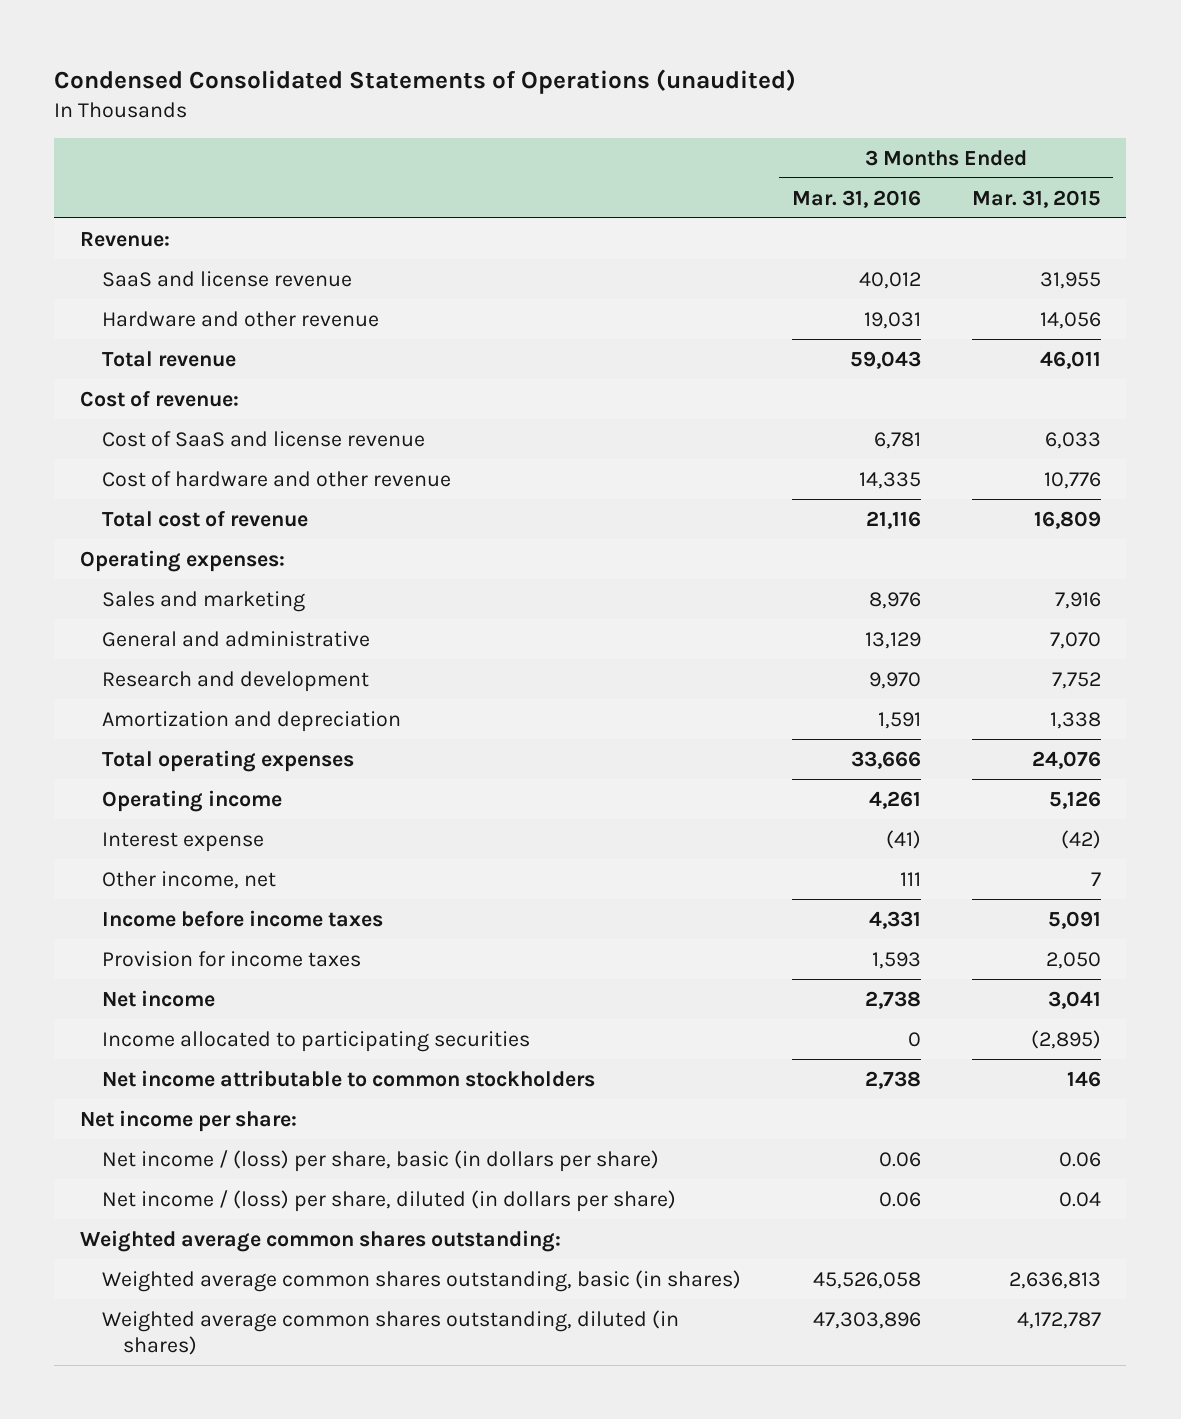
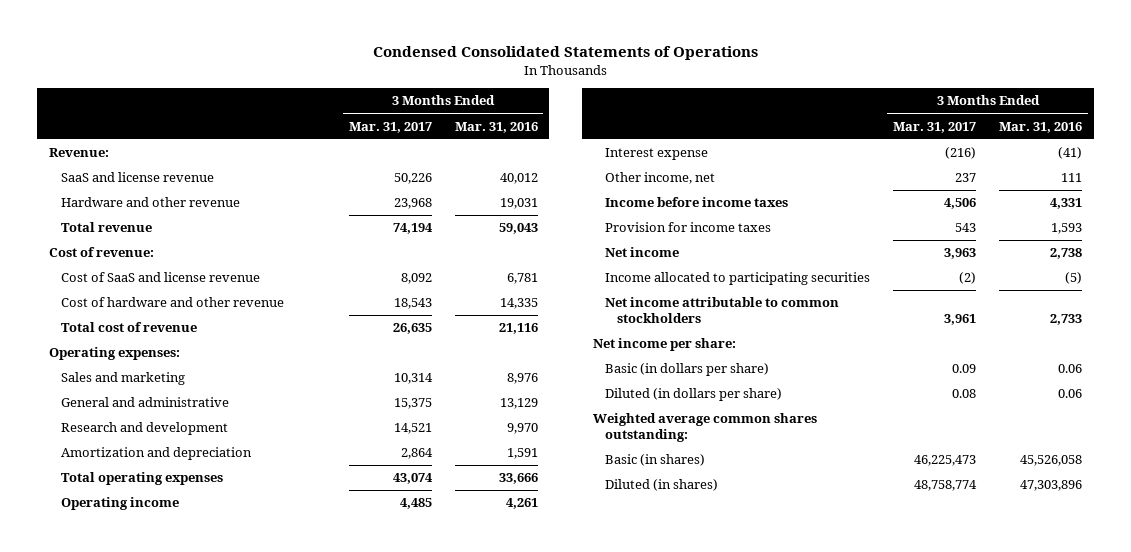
[54,68,797,94] Condensed Consolidated Statements of Operations (unaudited) -> [372,46,758,61] Condensed Consolidated Statements of Operations
[971,189,1101,208] Mar. 31, 2015 -> none
none -> [348,121,432,133] Mar. 31, 2017
[907,1031,921,1047] 0 -> [1065,272,1083,285] (5)
[864,1070,921,1089] 2,738 -> [1050,314,1083,326] 2,733
[101,1149,659,1172] Net income / (loss) per share, basic (in dollars per share) -> [605,363,770,377] Basic (in dollars per share)
[101,1189,676,1212] Net income / (loss) per share, diluted (in dollars per share) -> [605,388,783,402] Diluted (in dollars per share)
[101,1269,741,1292] Weighted average common shares outstanding, basic (in shares) -> [605,454,706,467] Basic (in shares)
[101,1309,679,1355] Weighted average common shares outstanding, diluted (in shares) -> [605,479,719,492] Diluted (in shares)

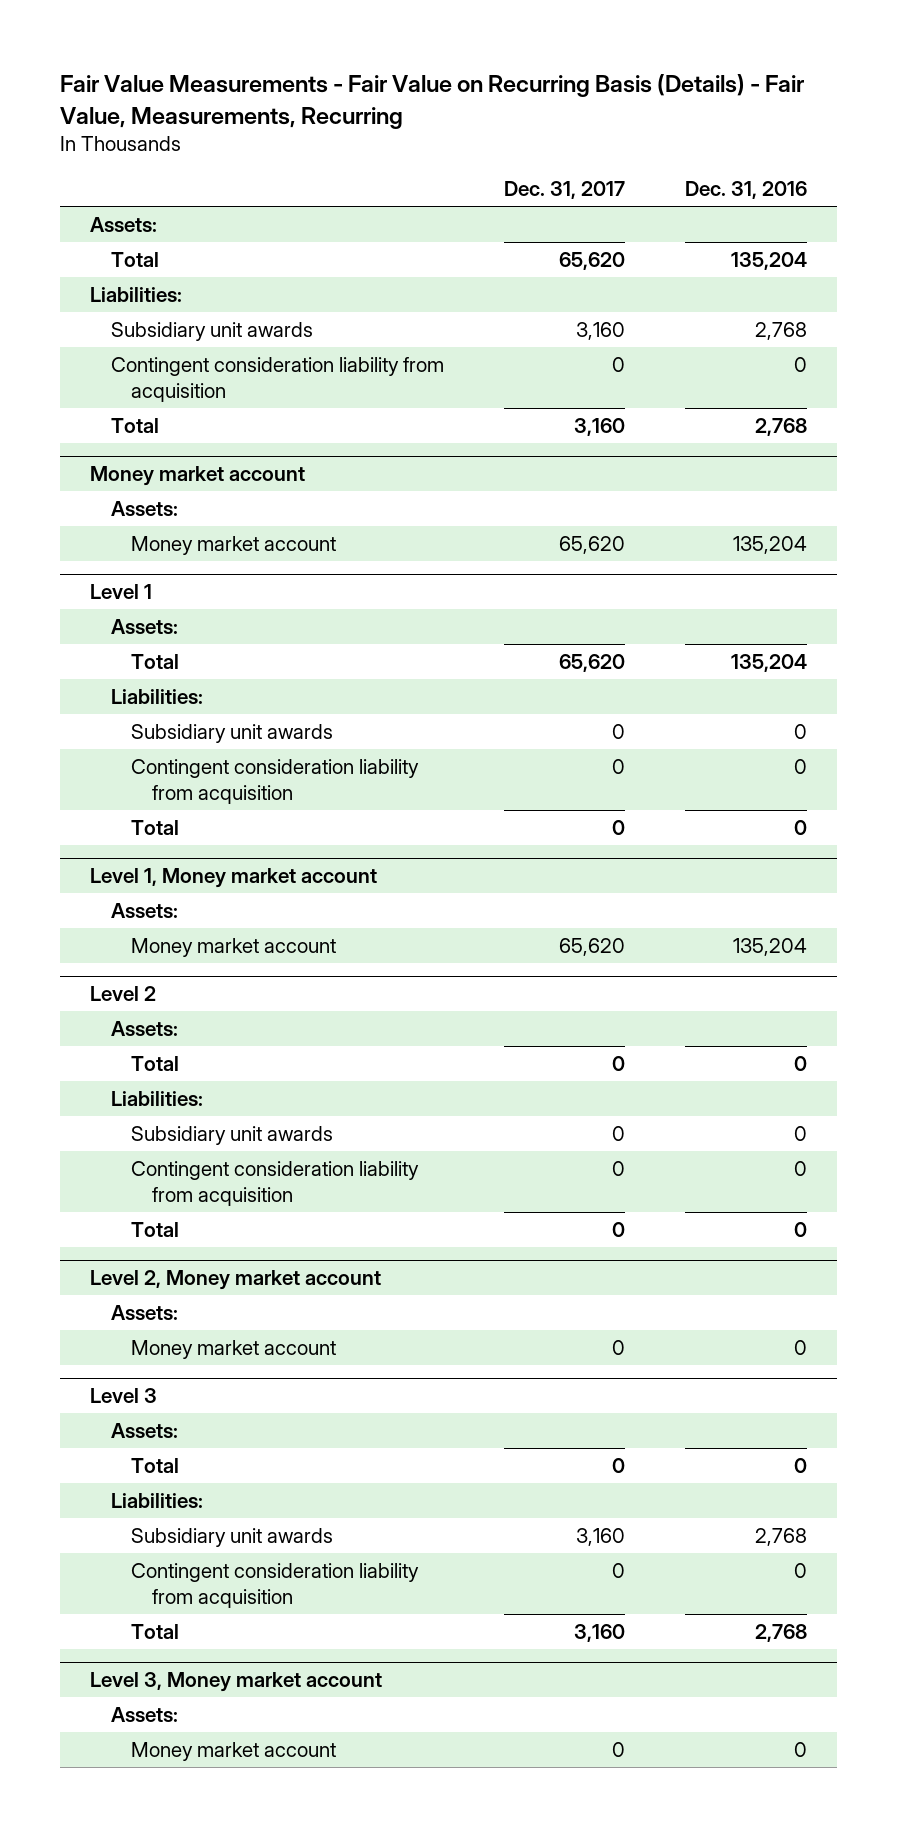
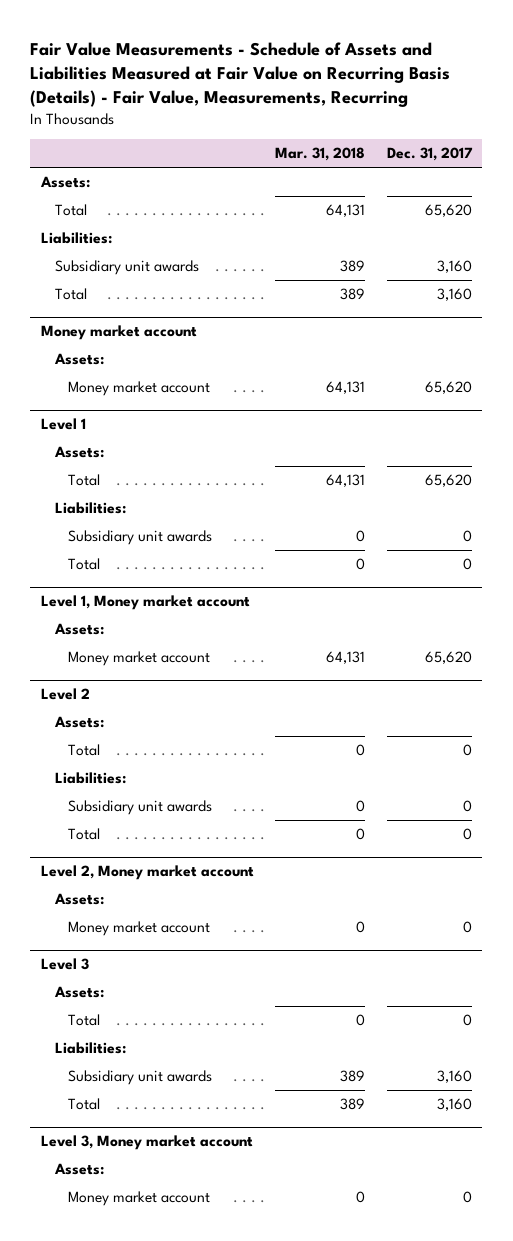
[60,74,805,129] Fair Value Measurements - Fair Value on Recurring Basis (Details) - Fair Value, Measurements, Recurring -> [30,41,451,107] Fair Value Measurements - Schedule of Assets and Liabilities Measured at Fair Value on Recurring Basis (Details) - Fair Value, Measurements, Recurring
[684,181,807,200] Dec. 31, 2016 -> none
none -> [275,147,366,162] Mar. 31, 2018
[110,356,444,403] Contingent consideration liability from acquisition -> none
[131,758,420,805] Contingent consideration liability from acquisition -> none
[131,1160,420,1207] Contingent consideration liability from acquisition -> none
[131,1562,420,1609] Contingent consideration liability from acquisition -> none

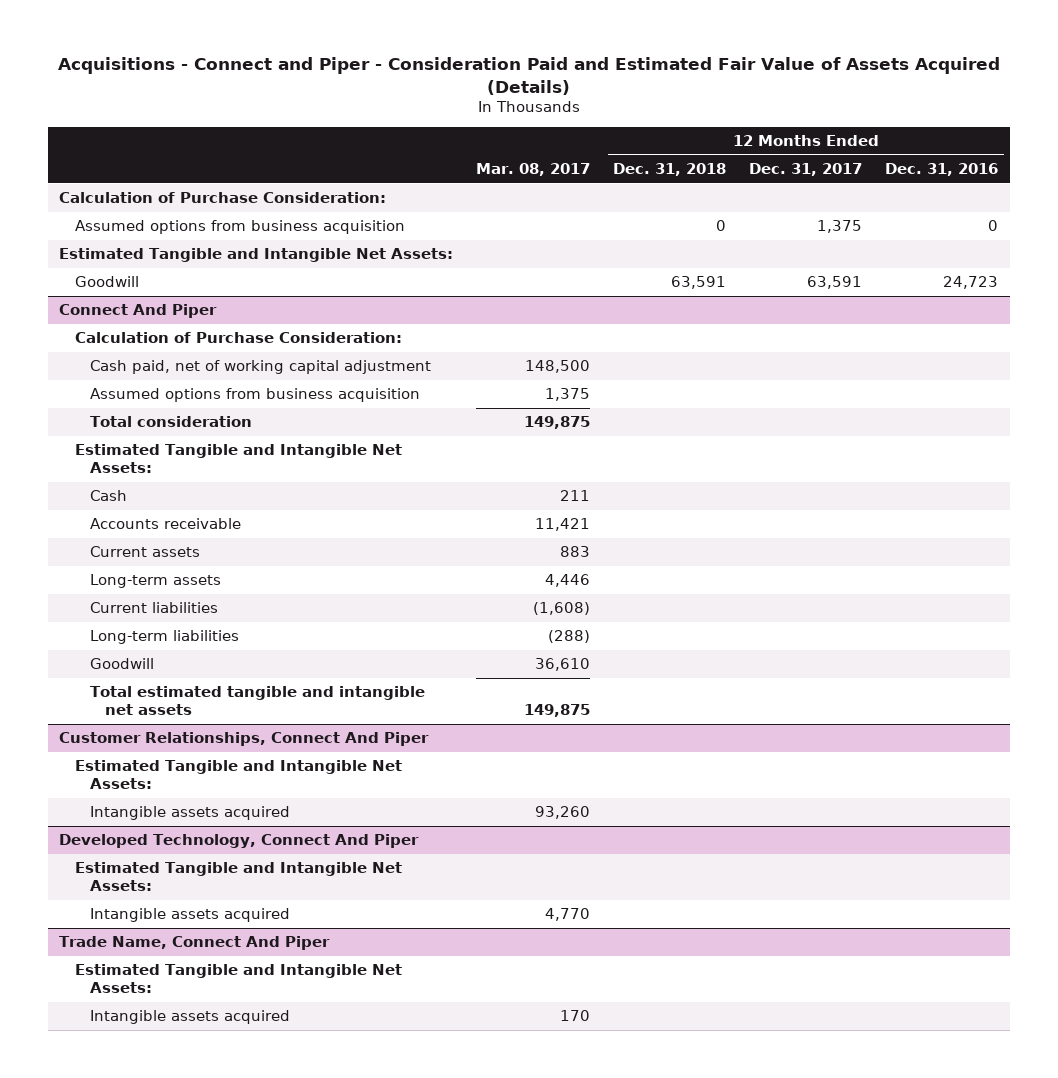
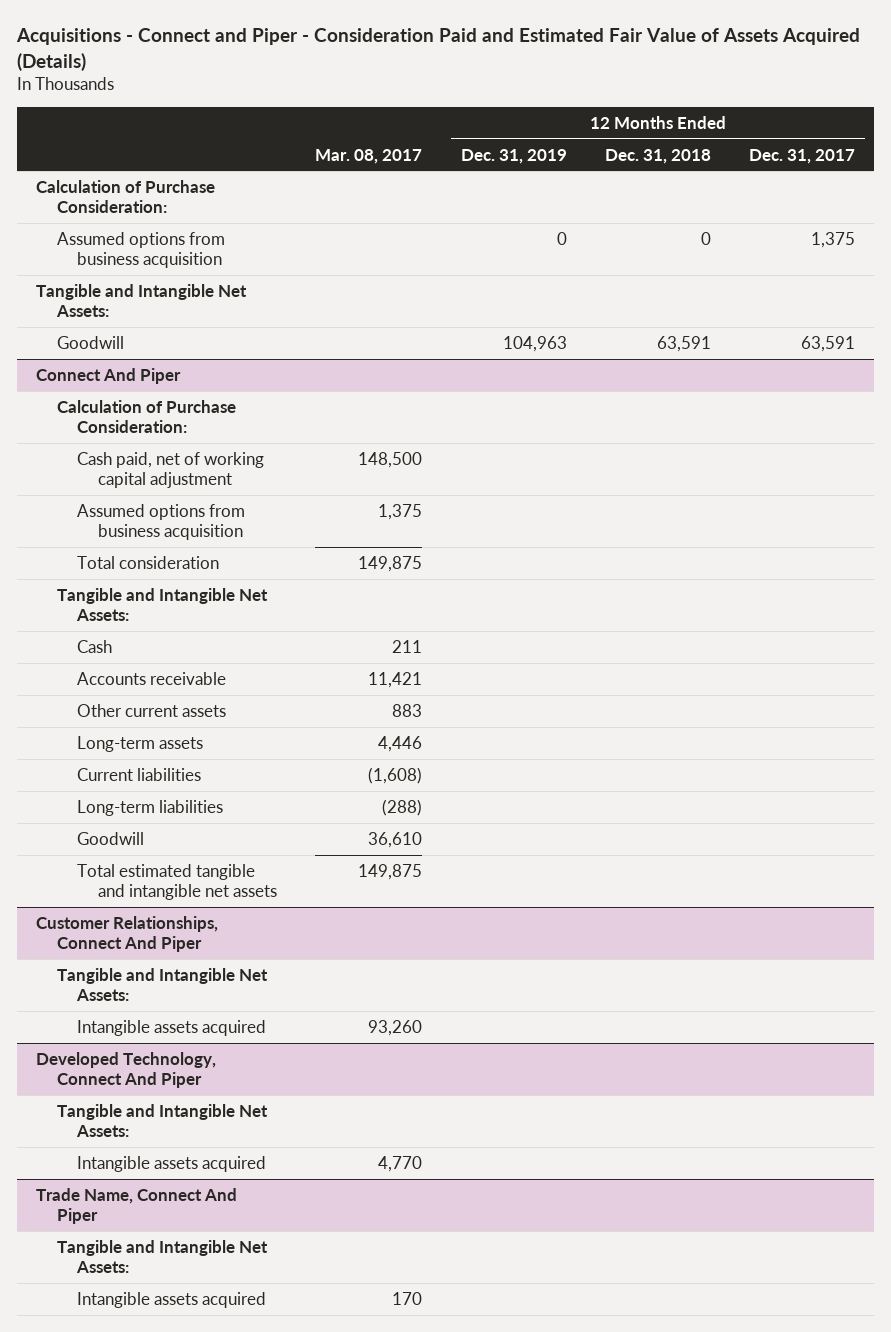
[885,162,999,176] Dec. 31, 2016 -> none
none -> [460,148,567,164] Dec. 31, 2019
[59,248,454,263] Estimated Tangible and Intangible Net Assets: -> [35,283,247,318] Tangible and Intangible Net Assets:
[74,444,402,474] Estimated Tangible and Intangible Net Assets: -> [56,587,268,622] Tangible and Intangible Net Assets:
[89,546,200,558] Current assets -> [77,703,227,717] Other current assets
[74,760,402,790] Estimated Tangible and Intangible Net Assets: -> [56,967,268,1002] Tangible and Intangible Net Assets:
[74,862,402,892] Estimated Tangible and Intangible Net Assets: -> [56,1103,268,1138] Tangible and Intangible Net Assets:
[74,964,402,994] Estimated Tangible and Intangible Net Assets: -> [56,1239,268,1274] Tangible and Intangible Net Assets:

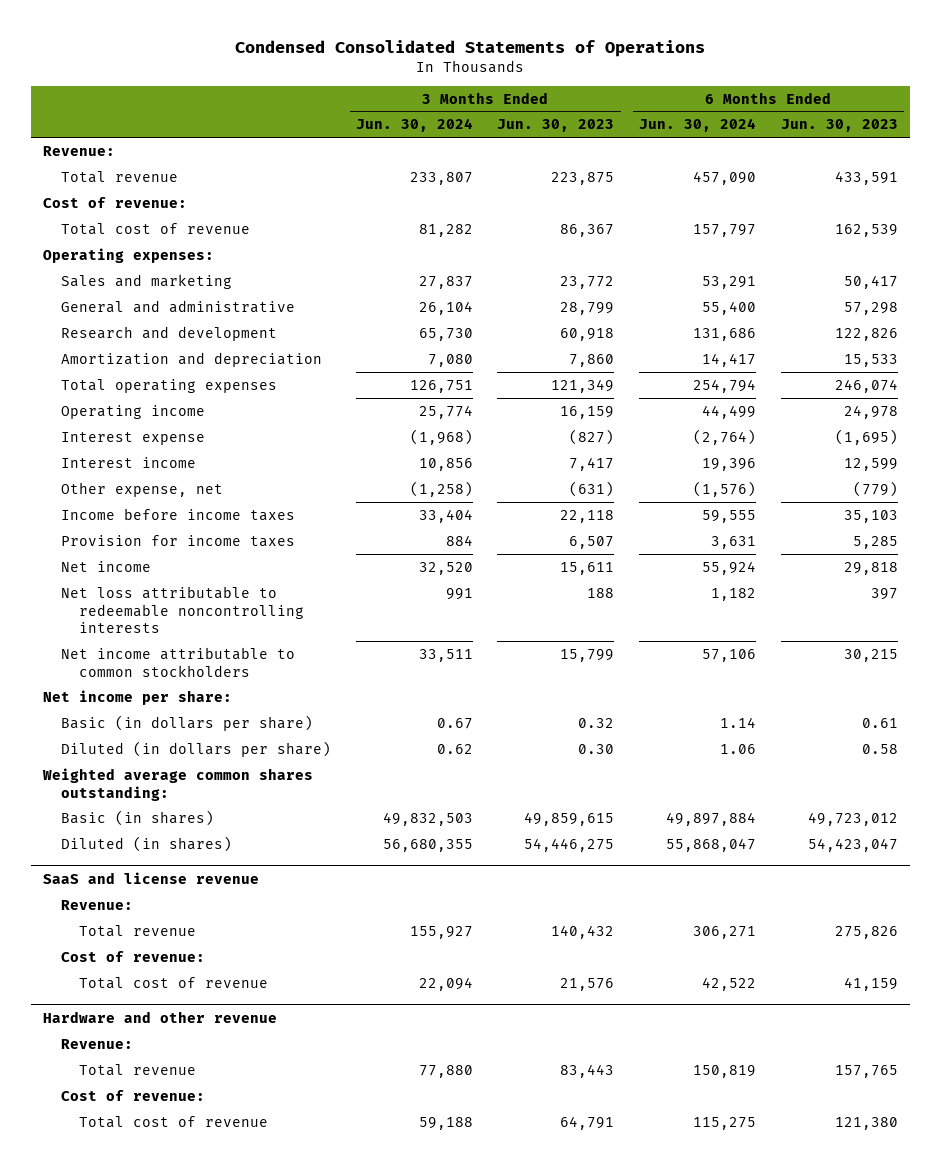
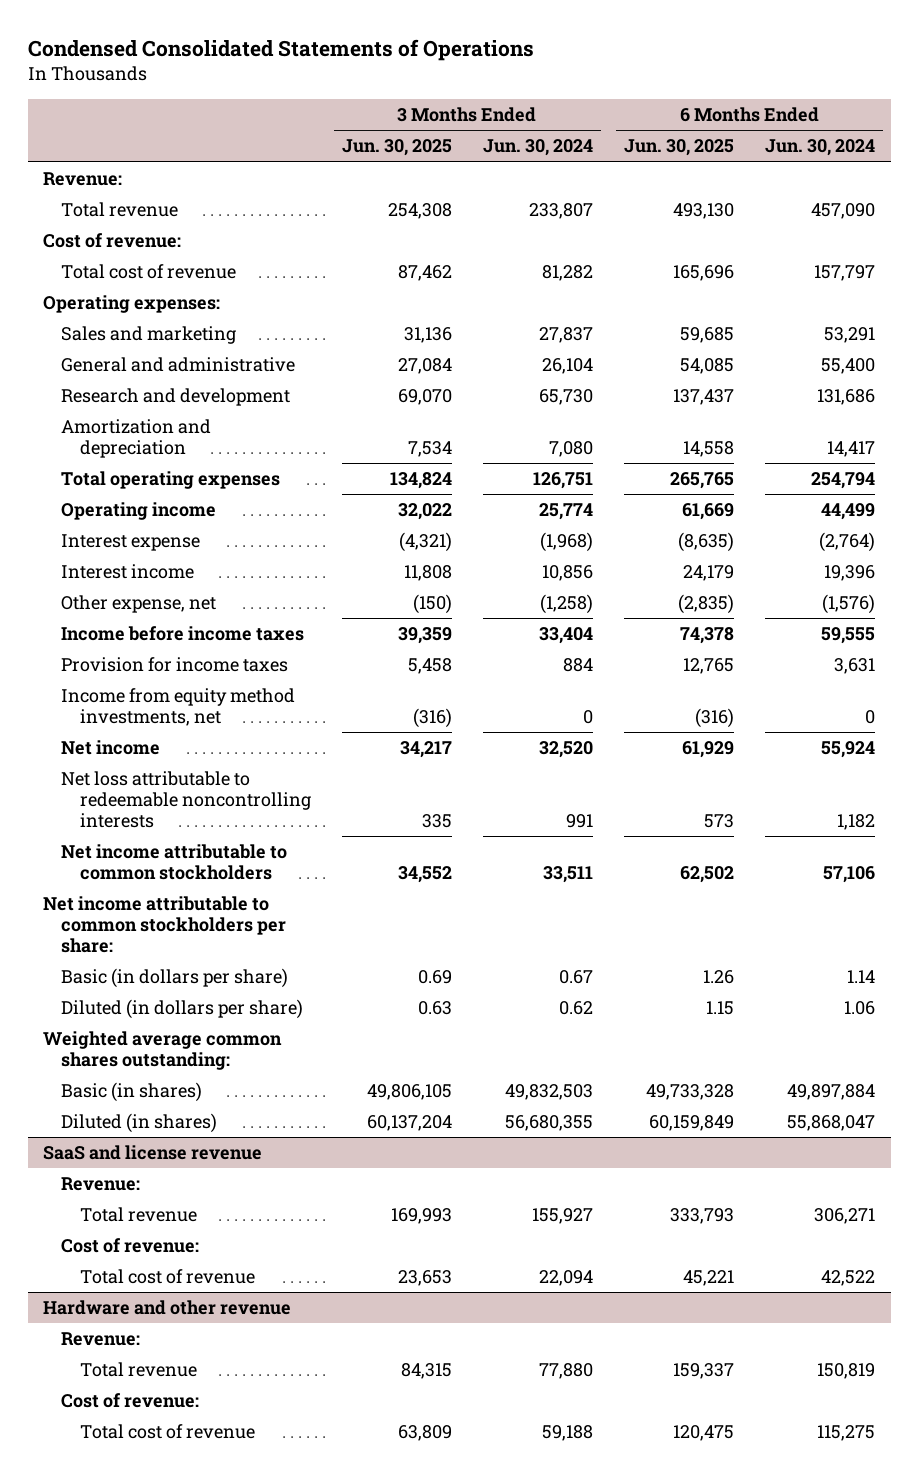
[497,119,615,133] Jun. 30, 2023 -> none
[780,119,898,133] Jun. 30, 2023 -> none
none -> [341,139,452,157] Jun. 30, 2025
none -> [624,139,735,157] Jun. 30, 2025
none -> [61,688,296,727] Income from equity method investments, net
[42,689,232,705] Net income per share: -> [43,896,287,954] Net income attributable to common stockholders per share:

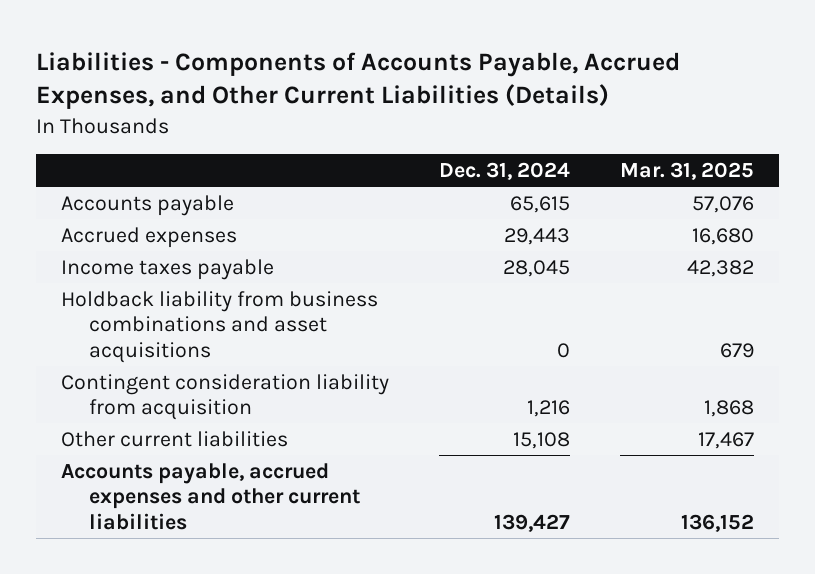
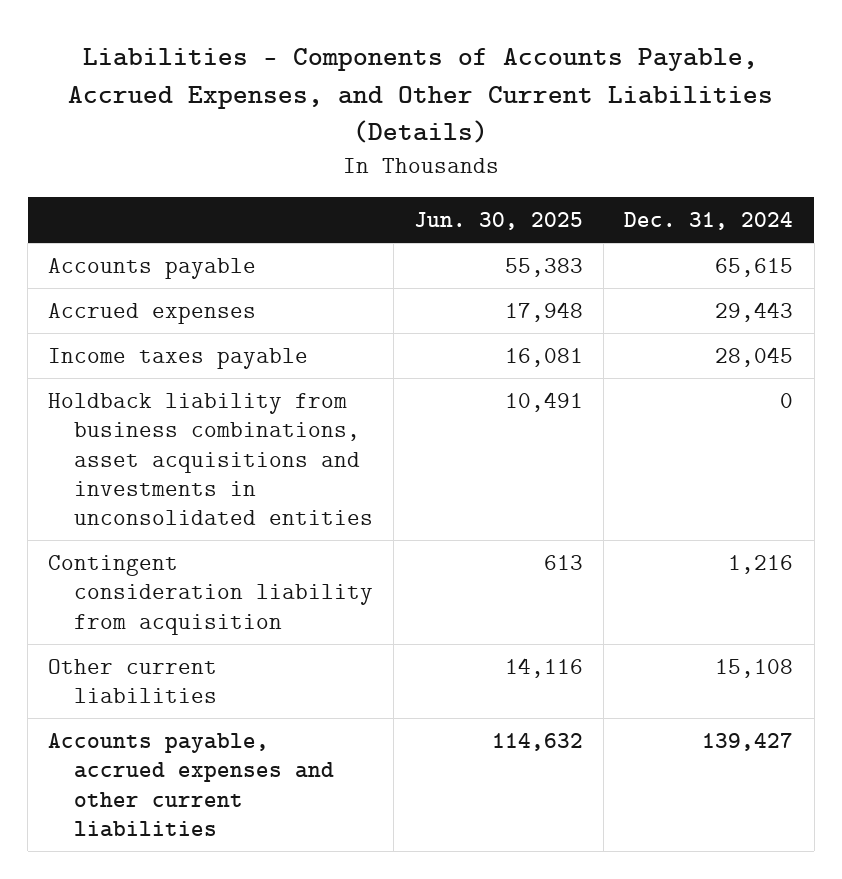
[619,161,754,180] Mar. 31, 2025 -> none
none -> [414,211,584,230] Jun. 30, 2025
[61,290,379,364] Holdback liability from business combinations and asset acquisitions -> [48,392,373,526] Holdback liability from business combinations, asset acquisitions and investments in unconsolidated entities

